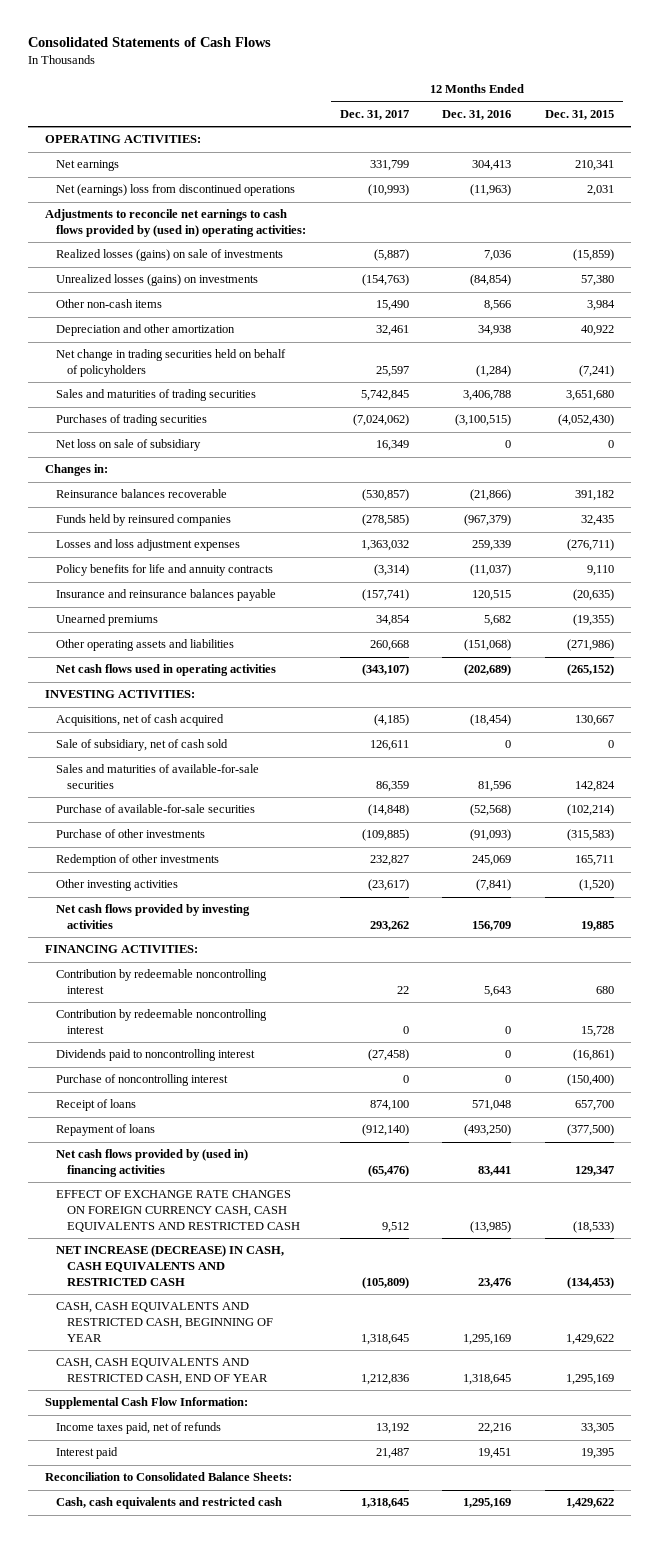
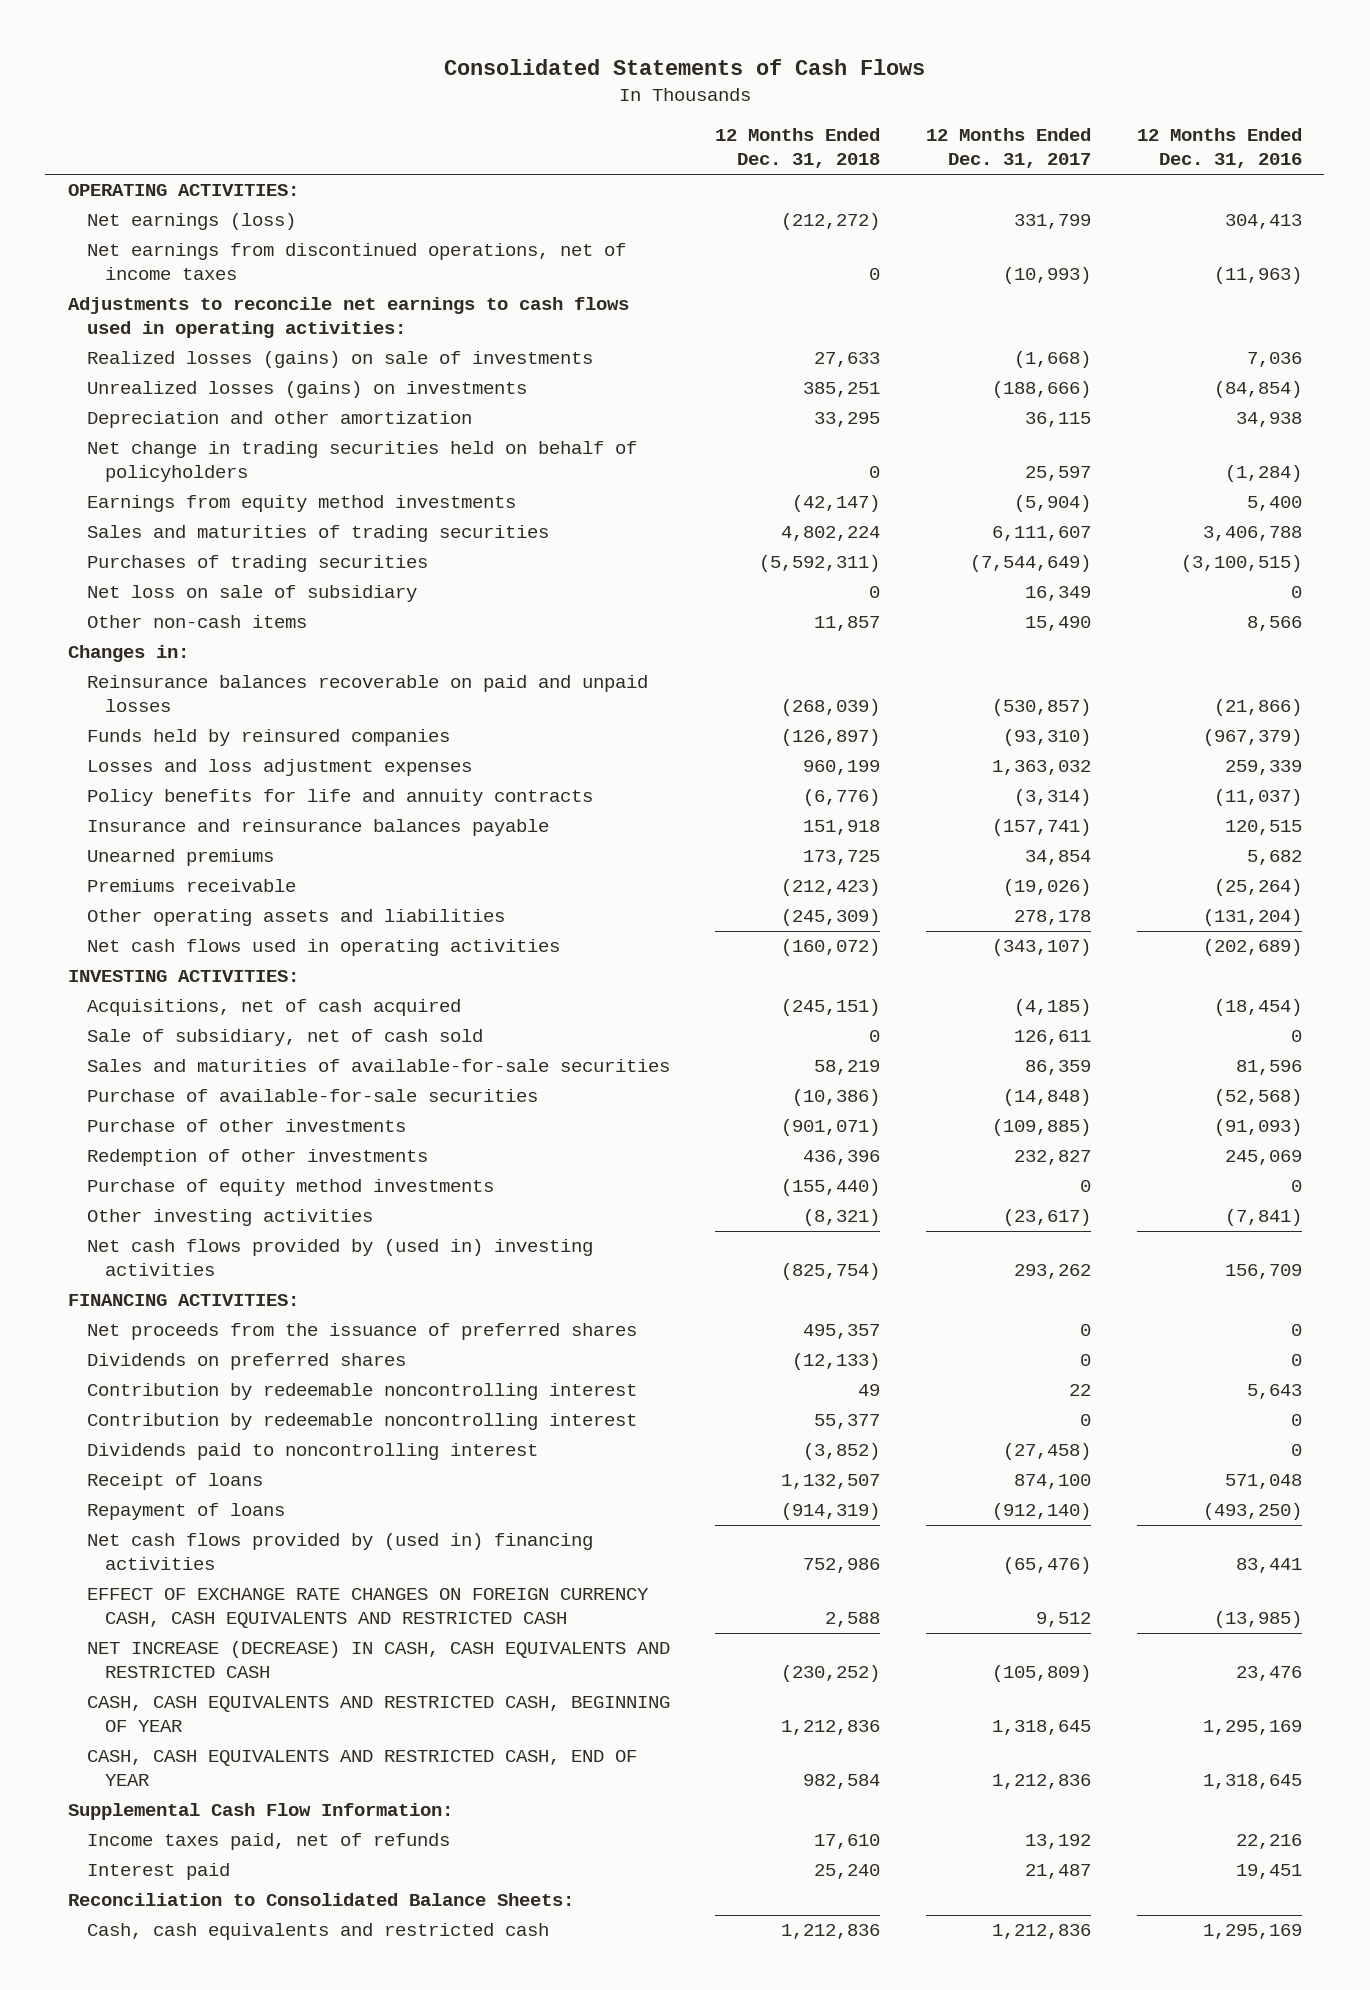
[545,109,615,120] Dec. 31, 2015 -> none
none -> [715,128,881,169] 12 Months Ended Dec. 31, 2018
[55,160,119,172] Net earnings -> [86,213,296,231] Net earnings (loss)
[55,184,295,197] Net (earnings) loss from discontinued operations -> [86,243,626,281] Net earnings from discontinued operations, net of income taxes
[44,209,306,238] Adjustments to reconcile net earnings to cash flows provided by (used in) operating activities: -> [68,297,630,339] Adjustments to reconcile net earnings to cash flows used in operating activities:
[373,249,409,262] (5,887) -> [1013,351,1091,369] (1,668)
[361,274,409,287] (154,763) -> [991,381,1091,399] (188,666)
[375,325,409,337] 32,461 -> [1024,412,1091,428] 36,115
none -> [86,495,516,513] Earnings from equity method investments
[360,390,409,402] 5,742,845 -> [991,526,1091,542] 6,111,607
[352,414,409,427] (7,024,062) -> [969,555,1091,573] (7,544,649)
[55,299,162,309] Other non-cash items -> [86,615,307,629] Other non-cash items
[55,489,227,499] Reinsurance balances recoverable -> [86,675,648,713] Reinsurance balances recoverable on paid and unpaid losses
[361,514,409,527] (278,585) -> [1002,729,1091,747] (93,310)
none -> [86,879,296,893] Premiums receivable
[369,640,409,652] 260,668 -> [1013,910,1091,926] 278,178
[464,639,512,652] (151,068) -> [1202,909,1302,927] (131,204)
none -> [86,1179,494,1197] Purchase of equity method investments
[55,904,250,930] Net cash flows provided by investing activities -> [86,1239,593,1277] Net cash flows provided by (used in) investing activities
none -> [86,1323,637,1341] Net proceeds from the issuance of preferred shares
none -> [86,1353,406,1371] Dividends on preferred shares
[55,1074,228,1087] Purchase of noncontrolling interest -> none
[360,1498,409,1509] 1,318,645 -> [991,1924,1091,1940] 1,212,836

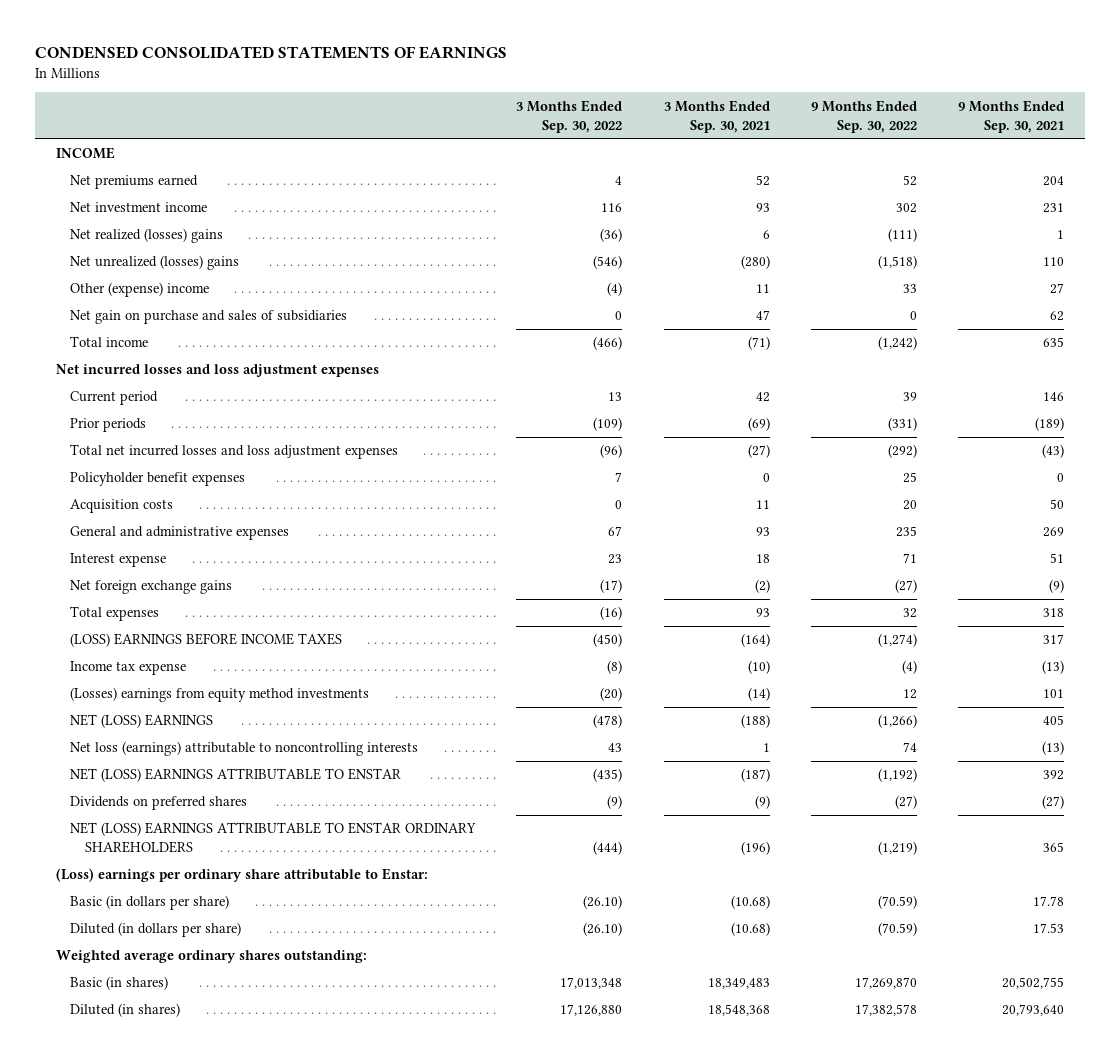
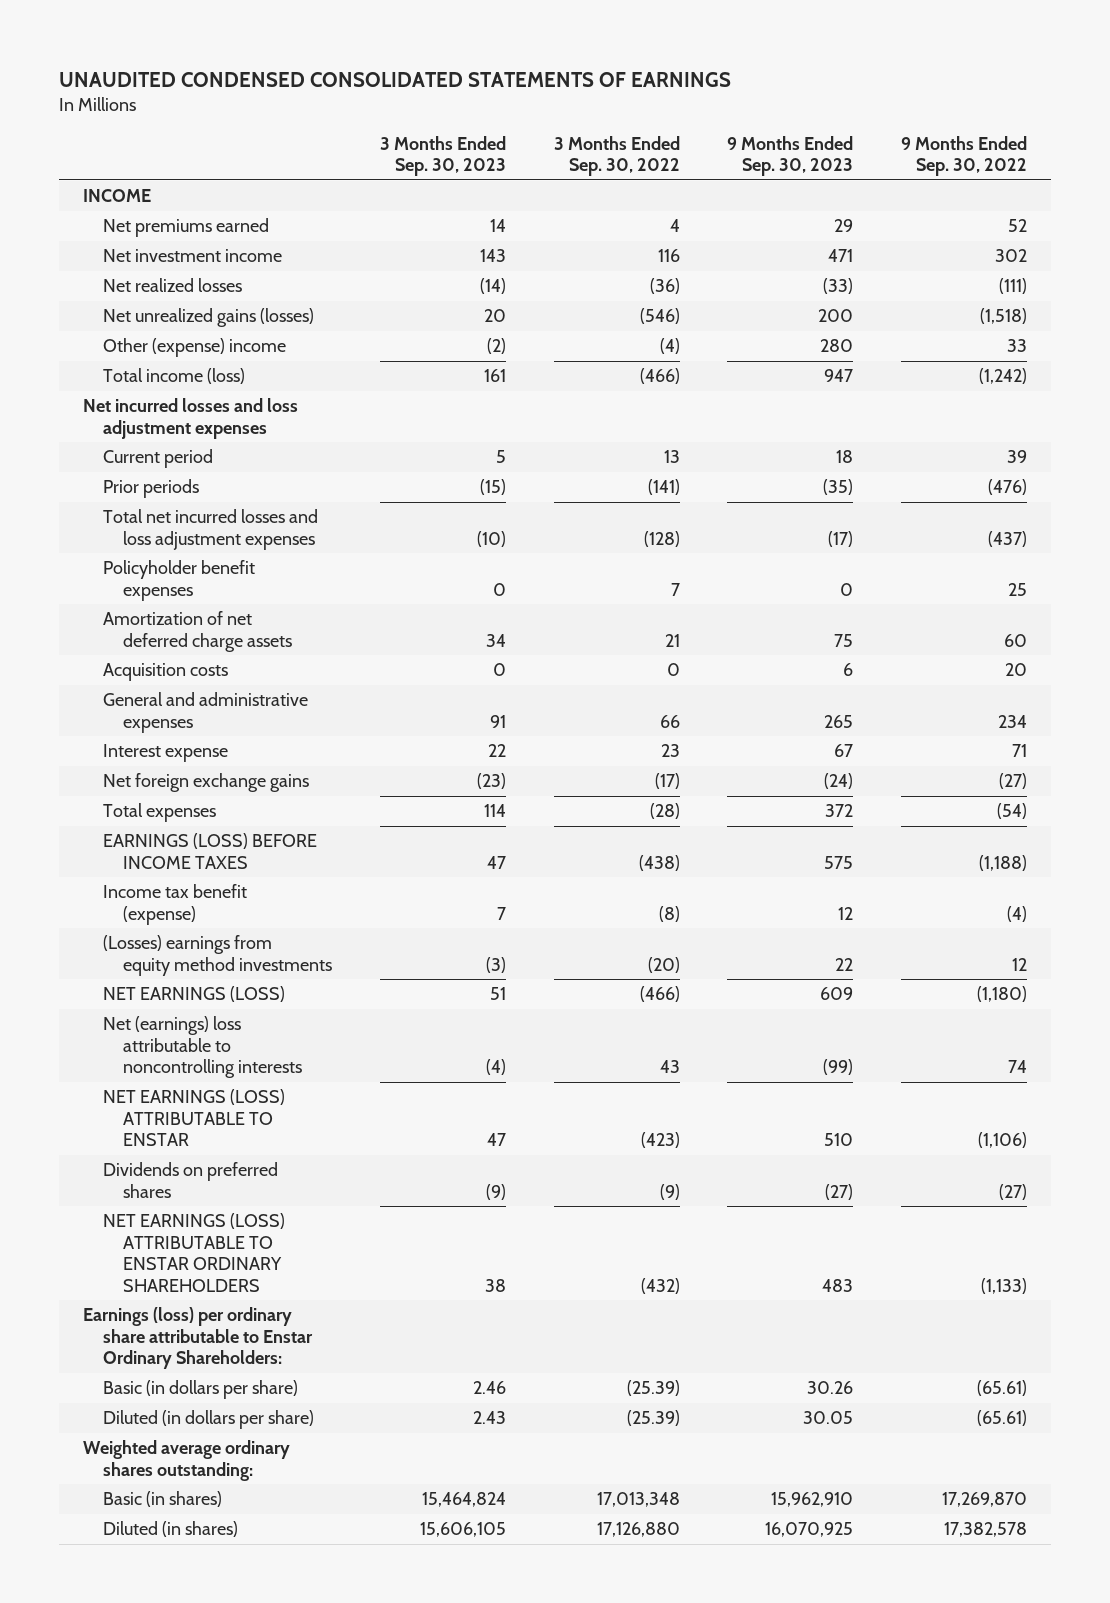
[35,45,508,59] CONDENSED CONSOLIDATED STATEMENTS OF EARNINGS -> [59,71,732,87] UNAUDITED CONDENSED CONSOLIDATED STATEMENTS OF EARNINGS
[663,99,770,133] 3 Months Ended Sep. 30, 2021 -> none
[958,99,1065,133] 9 Months Ended Sep. 30, 2021 -> none
none -> [379,135,506,177] 3 Months Ended Sep. 30, 2023
none -> [727,135,854,177] 9 Months Ended Sep. 30, 2023
[70,228,224,244] Net realized (losses) gains -> [103,278,243,293] Net realized losses
[70,255,240,271] Net unrealized (losses) gains -> [103,308,315,328] Net unrealized gains (losses)
[70,310,348,325] Net gain on purchase and sales of subsidiaries -> none
[70,336,149,348] Total income -> [103,368,246,385] Total income (loss)
[593,417,623,432] (109) -> [647,479,680,496] (141)
[887,417,917,432] (331) -> [988,479,1028,496] (476)
[600,444,623,459] (96) -> [643,530,680,547] (128)
[887,444,917,459] (292) -> [988,530,1028,547] (437)
none -> [103,611,293,652] Amortization of net deferred charge assets
[608,526,623,537] 67 -> [659,714,680,728] 66
[895,526,917,538] 235 -> [998,714,1028,728] 234
[600,606,623,621] (16) -> [649,803,680,820] (28)
[902,608,917,619] 32 -> [997,803,1028,820] (54)
[70,633,343,648] (LOSS) EARNINGS BEFORE INCOME TAXES -> [103,833,318,869] EARNINGS (LOSS) BEFORE INCOME TAXES
[593,633,623,648] (450) -> [638,854,680,871] (438)
[877,633,917,648] (1,274) -> [979,854,1028,871] (1,188)
[70,661,187,676] Income tax expense -> [103,884,248,925] Income tax benefit (expense)
[70,714,214,729] NET (LOSS) EARNINGS -> [103,986,286,1003] NET EARNINGS (LOSS)
[593,714,623,729] (478) -> [639,986,680,1003] (466)
[877,714,917,729] (1,266) -> [977,986,1028,1003] (1,180)
[70,741,419,757] Net loss (earnings) attributable to noncontrolling interests -> [103,1016,303,1079] Net (earnings) loss attributable to noncontrolling interests
[70,768,402,783] NET (LOSS) EARNINGS ATTRIBUTABLE TO ENSTAR -> [103,1089,286,1147] NET EARNINGS (LOSS) ATTRIBUTABLE TO ENSTAR
[593,768,623,783] (435) -> [640,1132,680,1149] (423)
[877,768,917,783] (1,192) -> [978,1132,1028,1149] (1,106)
[70,822,477,854] NET (LOSS) EARNINGS ATTRIBUTABLE TO ENSTAR ORDINARY SHAREHOLDERS -> [103,1213,286,1292] NET EARNINGS (LOSS) ATTRIBUTABLE TO ENSTAR ORDINARY SHAREHOLDERS
[593,841,623,856] (444) -> [640,1277,680,1294] (432)
[877,841,917,856] (1,219) -> [981,1277,1028,1294] (1,133)
[55,868,428,883] (Loss) earnings per ordinary share attributable to Enstar: -> [82,1307,314,1370] Earnings (loss) per ordinary share attributable to Enstar Ordinary Shareholders:
[583,895,623,910] (26.10) -> [626,1380,680,1397] (25.39)
[877,895,917,910] (70.59) -> [977,1380,1028,1397] (65.61)
[583,922,623,937] (26.10) -> [626,1410,680,1427] (25.39)
[877,922,917,937] (70.59) -> [977,1410,1028,1427] (65.61)

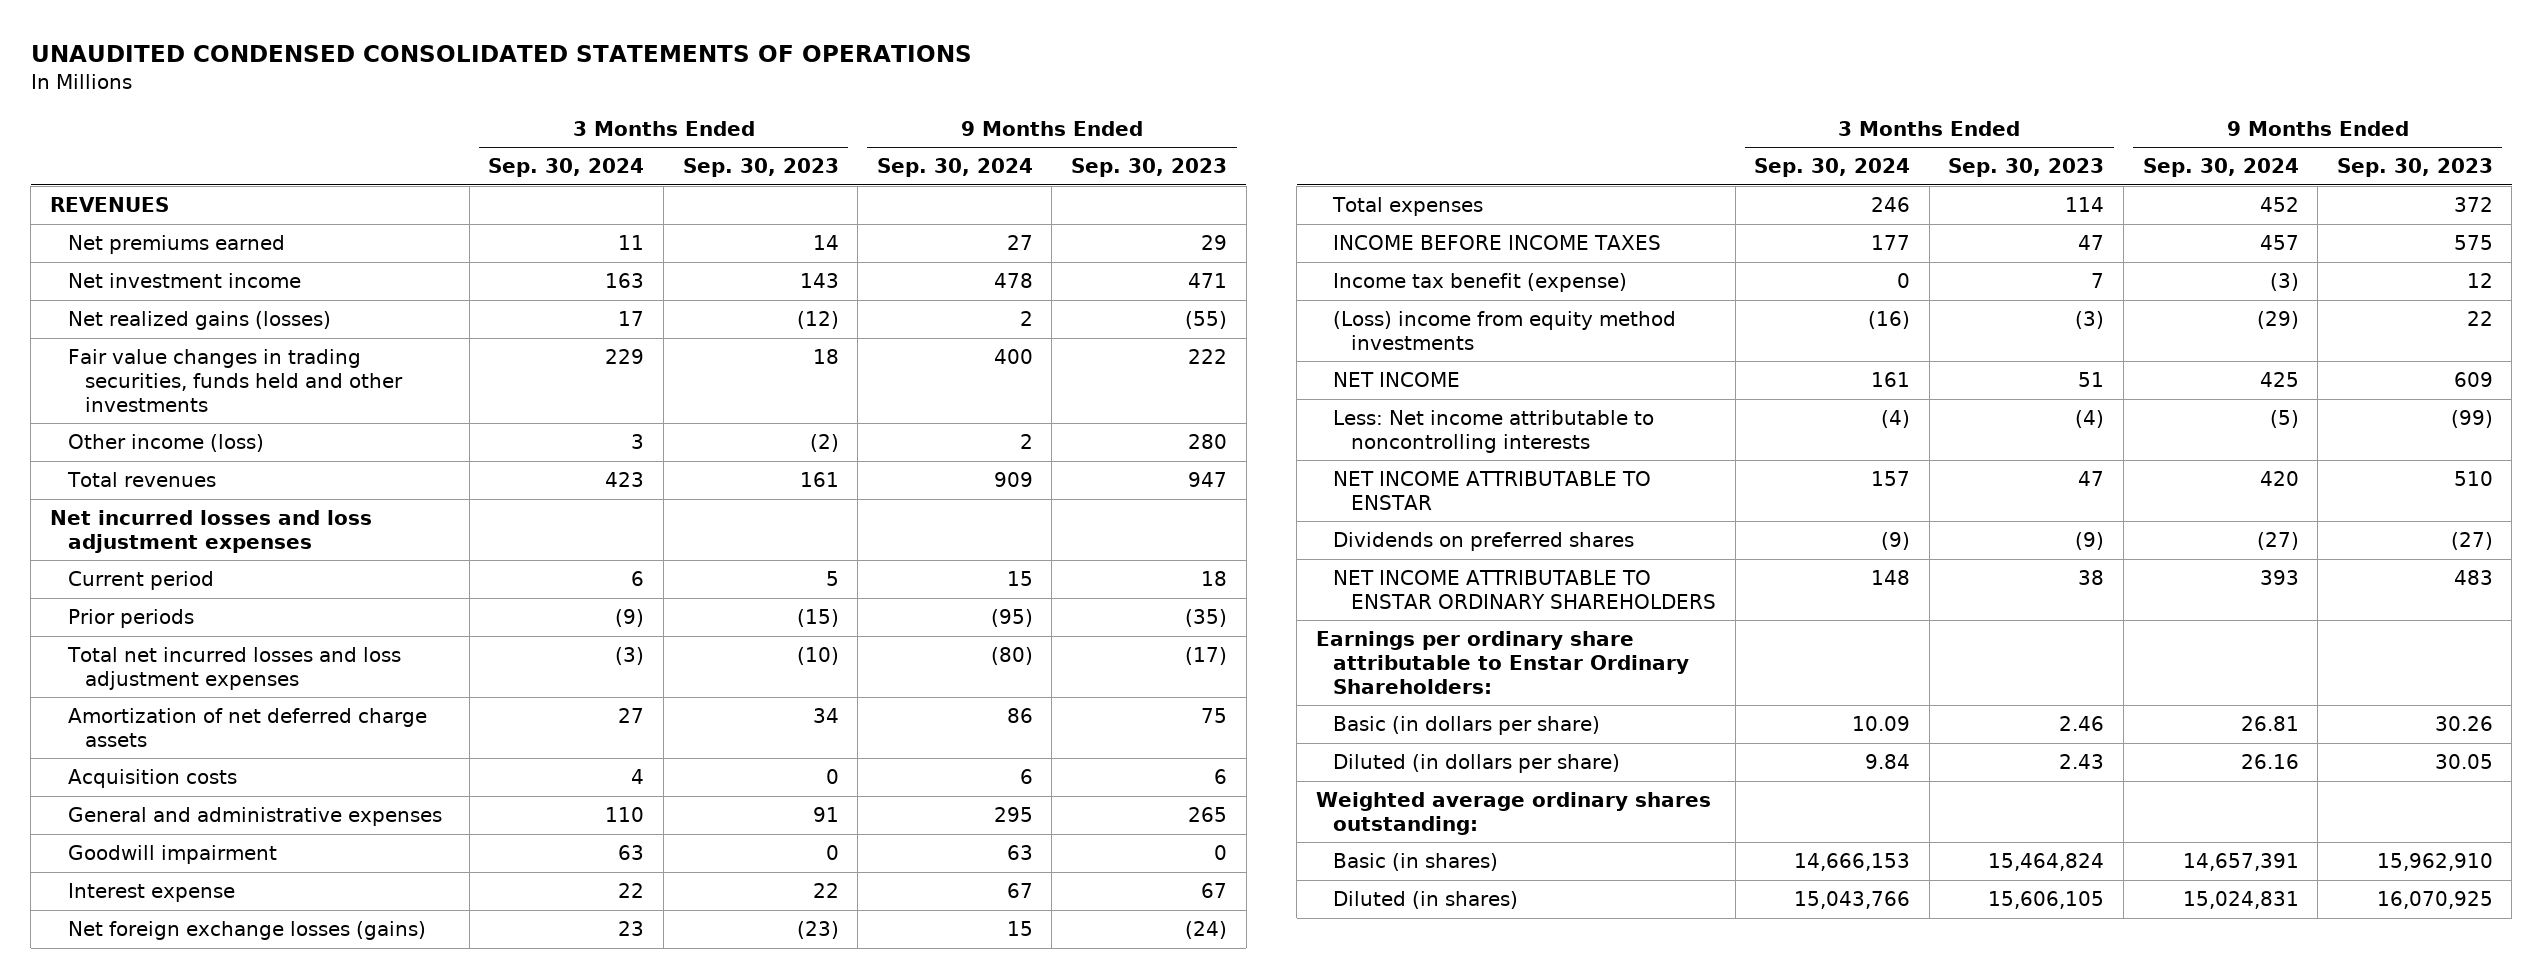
[59,71,732,87] UNAUDITED CONDENSED CONSOLIDATED STATEMENTS OF EARNINGS -> [30,45,972,63] UNAUDITED CONDENSED CONSOLIDATED STATEMENTS OF OPERATIONS
[553,135,680,177] 3 Months Ended Sep. 30, 2022 -> none
[901,135,1028,177] 9 Months Ended Sep. 30, 2022 -> none
none -> [488,158,645,178] Sep. 30, 2024
none -> [876,158,1033,178] Sep. 30, 2024
[82,189,151,203] INCOME -> [49,197,169,213] REVENUES
[103,308,315,328] Net unrealized gains (losses) -> none
[103,278,243,293] Net realized losses -> [67,311,331,331] Net realized gains (losses)
[479,278,506,295] (14) -> [796,311,839,330] (12)
[823,278,854,295] (33) -> [1185,311,1228,330] (55)
none -> [67,349,404,412] Fair value changes in trading securities, funds held and other investments
[103,338,287,358] Other (expense) income -> [67,434,264,453] Other income (loss)
[103,368,246,385] Total income (loss) -> [66,472,216,488] Total revenues
[103,560,256,601] Policyholder benefit expenses -> none
none -> [67,845,277,865] Goodwill impairment
[103,773,310,793] Net foreign exchange gains -> [67,921,426,941] Net foreign exchange losses (gains)
[103,833,318,869] EARNINGS (LOSS) BEFORE INCOME TAXES -> [1333,235,1662,251] INCOME BEFORE INCOME TAXES
[103,935,333,976] (Losses) earnings from equity method investments -> [1333,311,1677,350] (Loss) income from equity method investments
[103,986,286,1003] NET EARNINGS (LOSS) -> [1333,372,1461,388] NET INCOME
[103,1016,303,1079] Net (earnings) loss attributable to noncontrolling interests -> [1333,410,1655,453] Less: Net income attributable to noncontrolling interests
[103,1089,286,1147] NET EARNINGS (LOSS) ATTRIBUTABLE TO ENSTAR -> [1333,471,1652,510] NET INCOME ATTRIBUTABLE TO ENSTAR
[103,1213,286,1292] NET EARNINGS (LOSS) ATTRIBUTABLE TO ENSTAR ORDINARY SHAREHOLDERS -> [1333,570,1717,609] NET INCOME ATTRIBUTABLE TO ENSTAR ORDINARY SHAREHOLDERS
[82,1307,314,1370] Earnings (loss) per ordinary share attributable to Enstar Ordinary Shareholders: -> [1315,631,1690,694] Earnings per ordinary share attributable to Enstar Ordinary Shareholders:

